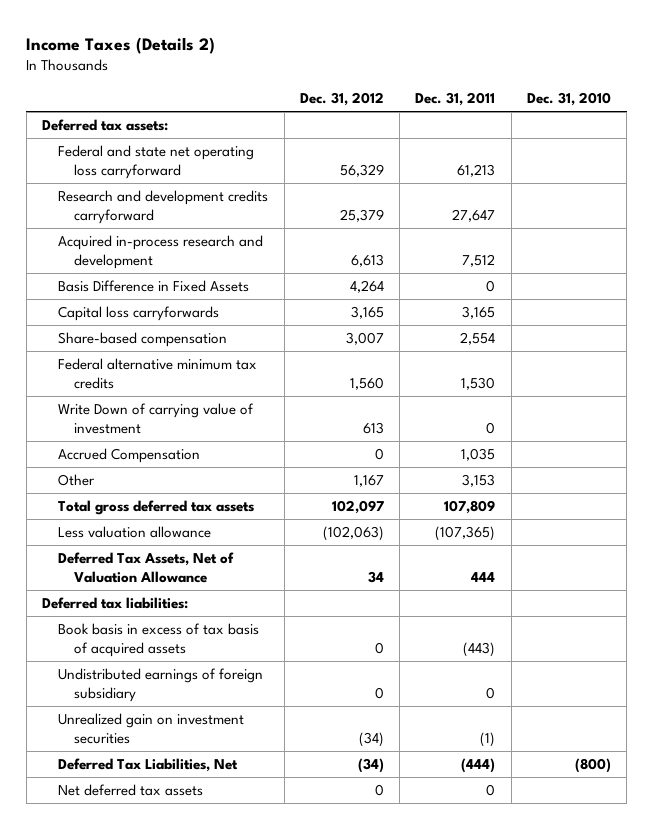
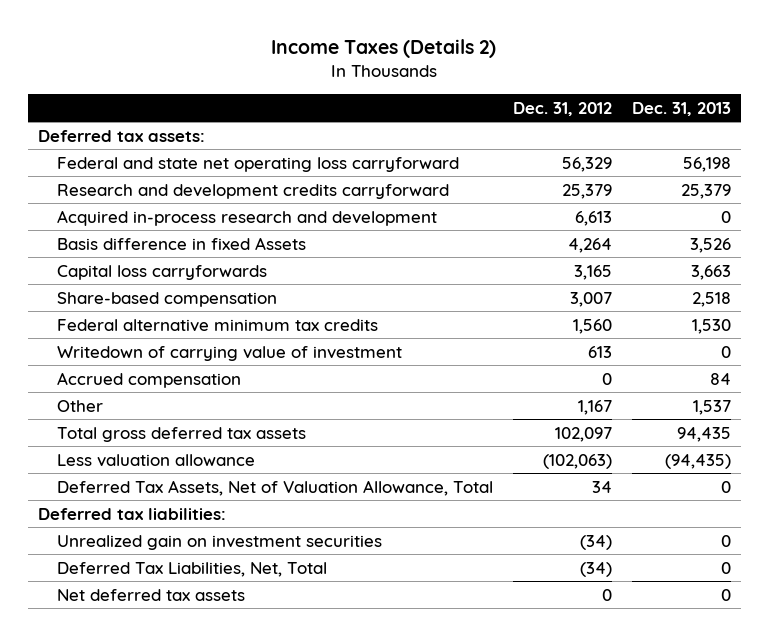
[415,92,496,107] Dec. 31, 2011 -> none
[526,92,611,107] Dec. 31, 2010 -> none
none -> [632,101,732,116] Dec. 31, 2013
[58,280,250,293] Basis Difference in Fixed Assets -> [57,236,307,250] Basis difference in fixed Assets
[58,403,255,435] Write Down of carrying value of investment -> [57,345,403,361] Writedown of carrying value of investment
[58,448,201,464] Accrued Compensation -> [57,371,242,388] Accrued compensation
[58,552,235,584] Deferred Tax Assets, Net of Valuation Allowance -> [57,479,494,496] Deferred Tax Assets, Net of Valuation Allowance, Total
[58,623,260,658] Book basis in excess of tax basis of acquired assets -> none
[58,668,264,703] Undistributed earnings of foreign subsidiary -> none
[58,758,239,773] Deferred Tax Liabilities, Net -> [57,561,328,577] Deferred Tax Liabilities, Net, Total

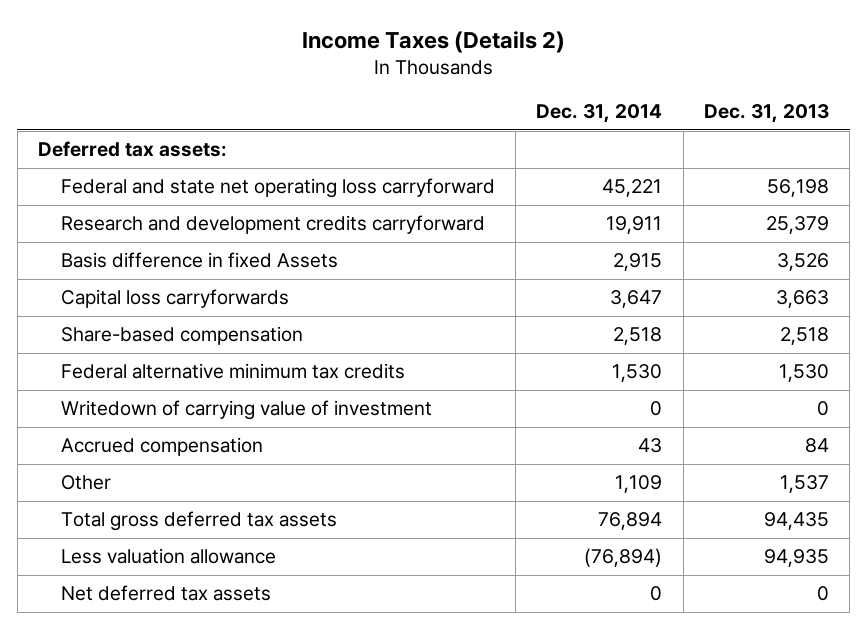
[513,101,613,116] Dec. 31, 2012 -> none
none -> [536,104,663,124] Dec. 31, 2014
[57,209,438,226] Acquired in-process research and development -> none
[57,479,494,496] Deferred Tax Assets, Net of Valuation Allowance, Total -> none
[37,507,226,520] Deferred tax liabilities: -> none
[57,534,383,550] Unrealized gain on investment securities -> none
[57,561,328,577] Deferred Tax Liabilities, Net, Total -> none
[665,453,732,469] (94,435) -> [763,549,829,568] 94,935

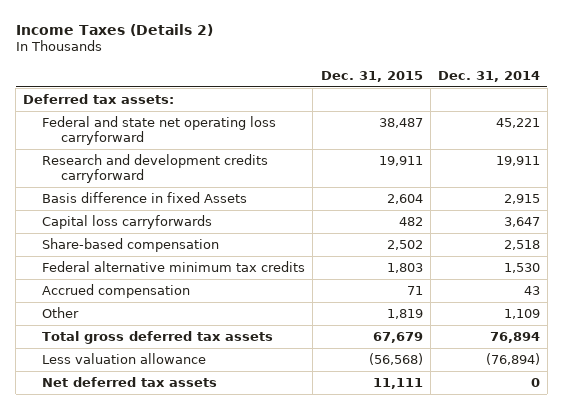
[703,104,829,124] Dec. 31, 2013 -> none
none -> [320,70,423,82] Dec. 31, 2015
[60,400,432,421] Writedown of carrying value of investment -> none

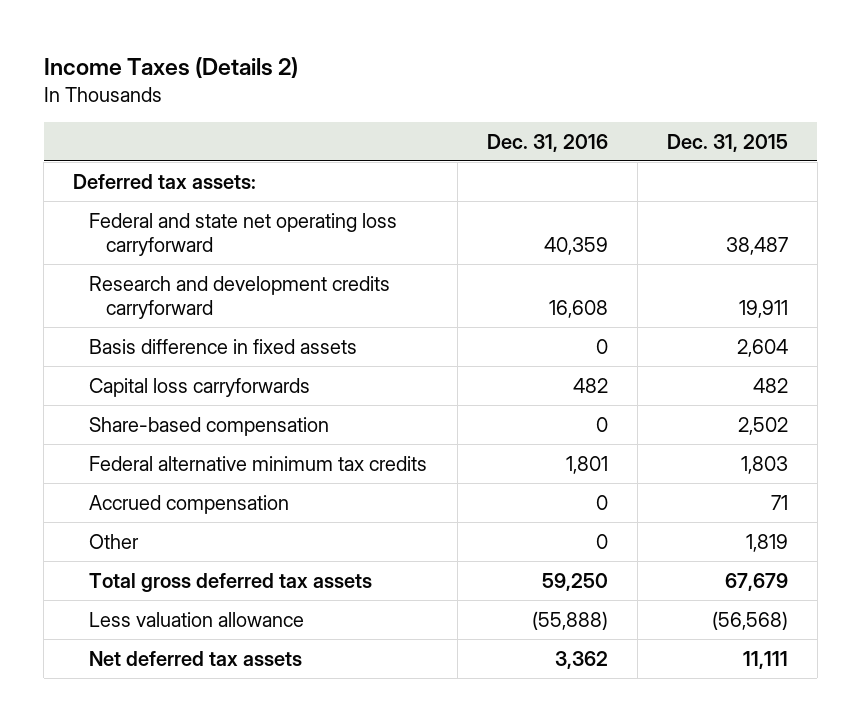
[437,70,540,82] Dec. 31, 2014 -> none
none -> [486,133,608,152] Dec. 31, 2016
[42,192,248,204] Basis difference in fixed Assets -> [89,338,358,354] Basis difference in fixed assets

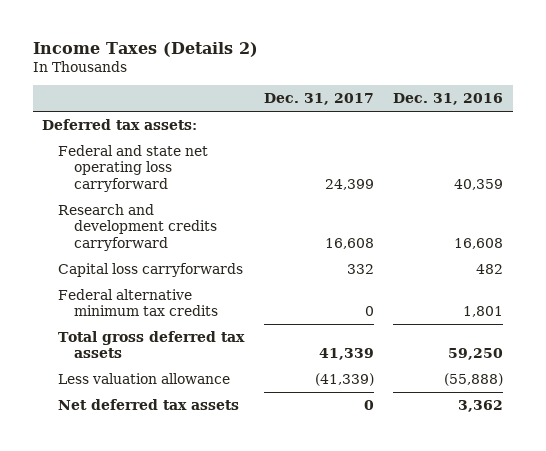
[666,133,788,152] Dec. 31, 2015 -> none
none -> [263,93,374,106] Dec. 31, 2017
[89,338,358,354] Basis difference in fixed assets -> none
[89,416,330,436] Share-based compensation -> none
[89,494,290,514] Accrued compensation -> none
[89,533,140,549] Other -> none

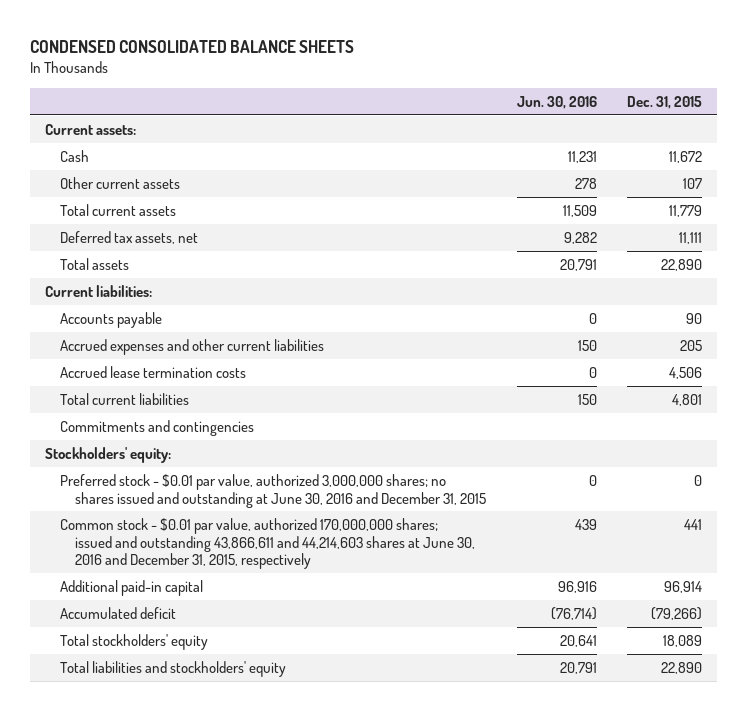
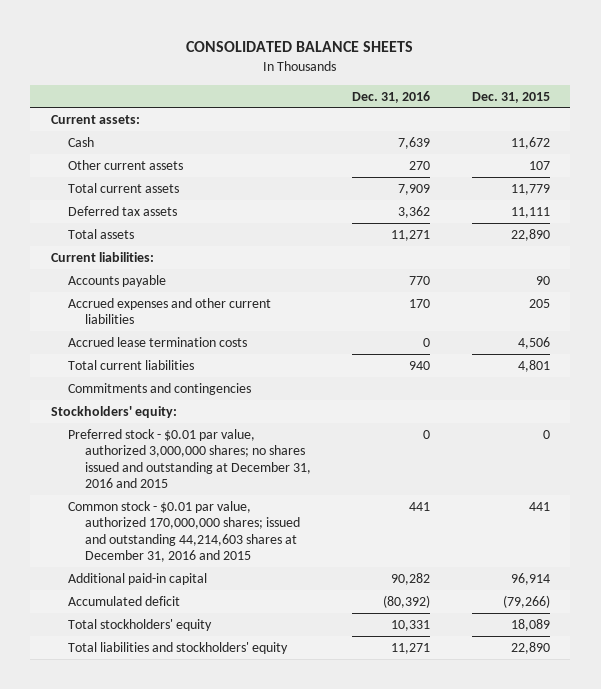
[29,39,354,53] CONDENSED CONSOLIDATED BALANCE SHEETS -> [186,41,414,53] CONSOLIDATED BALANCE SHEETS
[516,95,597,109] Jun. 30, 2016 -> none
none -> [352,90,431,103] Dec. 31, 2016
[60,230,199,244] Deferred tax assets, net -> [68,205,178,216] Deferred tax assets
[60,473,487,508] Preferred stock - $0.01 par value, authorized 3,000,000 shares; no shares issued and outstanding at June 30, 2016 and December 31, 2015 -> [68,428,311,489] Preferred stock - $0.01 par value, authorized 3,000,000 shares; no shares issued and outstanding at December 31, 2016 and 2015
[60,517,476,570] Common stock - $0.01 par value, authorized 170,000,000 shares; issued and outstanding 43,866,611 and 44,214,603 shares at June 30, 2016 and December 31, 2015, respectively -> [68,500,300,563] Common stock - $0.01 par value, authorized 170,000,000 shares; issued and outstanding 44,214,603 shares at December 31, 2016 and 2015

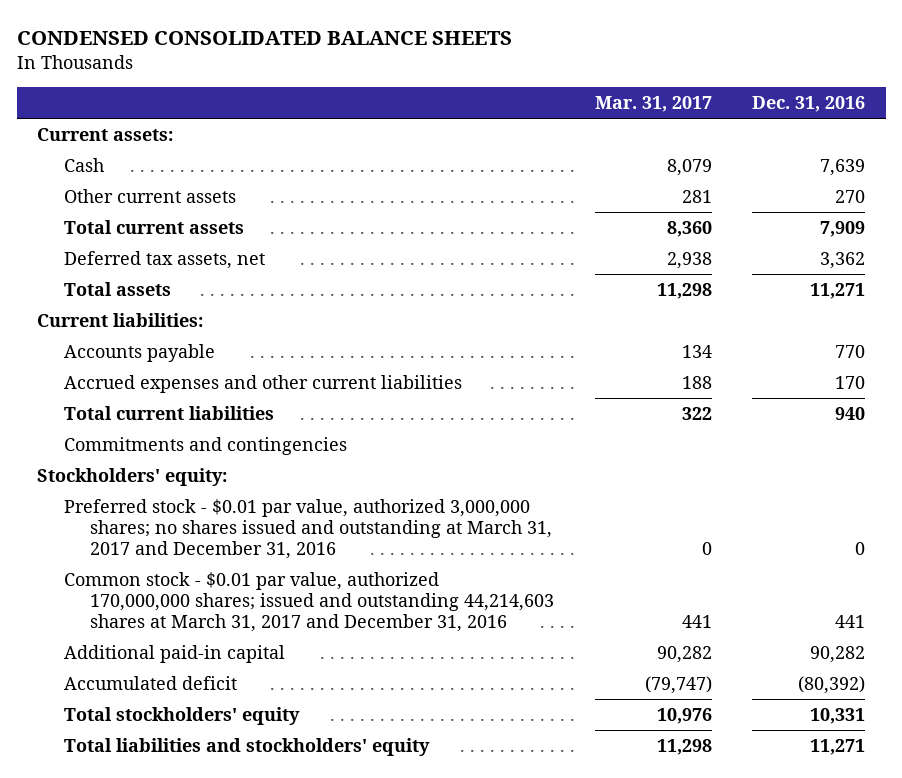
[186,41,414,53] CONSOLIDATED BALANCE SHEETS -> [16,30,512,45] CONDENSED CONSOLIDATED BALANCE SHEETS
[471,91,550,103] Dec. 31, 2015 -> none
none -> [594,96,712,113] Mar. 31, 2017
[68,205,178,216] Deferred tax assets -> [63,251,265,270] Deferred tax assets, net
[68,336,248,347] Accrued lease termination costs -> none
[68,428,311,489] Preferred stock - $0.01 par value, authorized 3,000,000 shares; no shares issued and outstanding at December 31, 2016 and 2015 -> [63,499,553,560] Preferred stock - $0.01 par value, authorized 3,000,000 shares; no shares issued and outstanding at March 31, 2017 and December 31, 2016
[68,500,300,563] Common stock - $0.01 par value, authorized 170,000,000 shares; issued and outstanding 44,214,603 shares at December 31, 2016 and 2015 -> [63,572,555,633] Common stock - $0.01 par value, authorized 170,000,000 shares; issued and outstanding 44,214,603 shares at March 31, 2017 and December 31, 2016

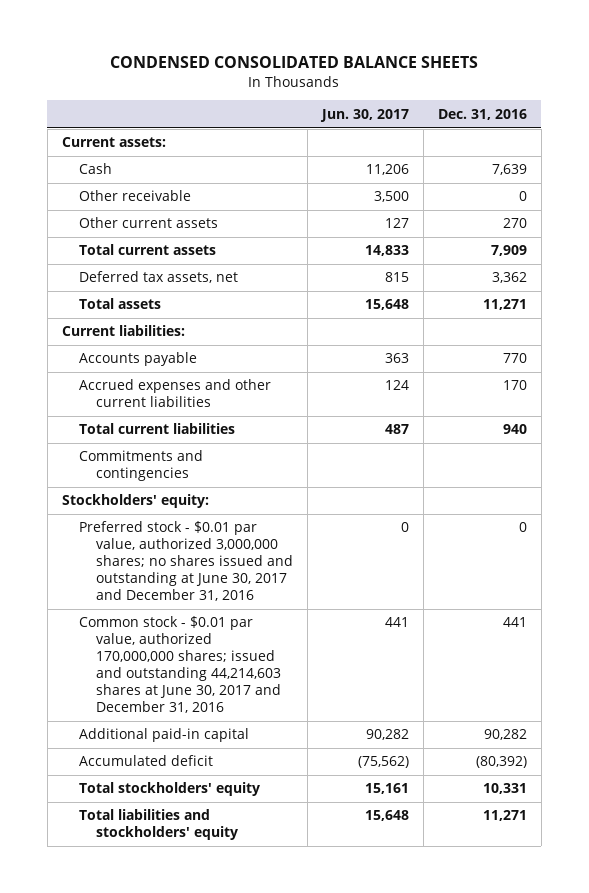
[594,96,712,113] Mar. 31, 2017 -> none
none -> [319,108,409,122] Jun. 30, 2017
none -> [78,190,191,202] Other receivable
[63,499,553,560] Preferred stock - $0.01 par value, authorized 3,000,000 shares; no shares issued and outstanding at March 31, 2017 and December 31, 2016 -> [78,521,294,601] Preferred stock - $0.01 par value, authorized 3,000,000 shares; no shares issued and outstanding at June 30, 2017 and December 31, 2016
[63,572,555,633] Common stock - $0.01 par value, authorized 170,000,000 shares; issued and outstanding 44,214,603 shares at March 31, 2017 and December 31, 2016 -> [78,616,282,713] Common stock - $0.01 par value, authorized 170,000,000 shares; issued and outstanding 44,214,603 shares at June 30, 2017 and December 31, 2016

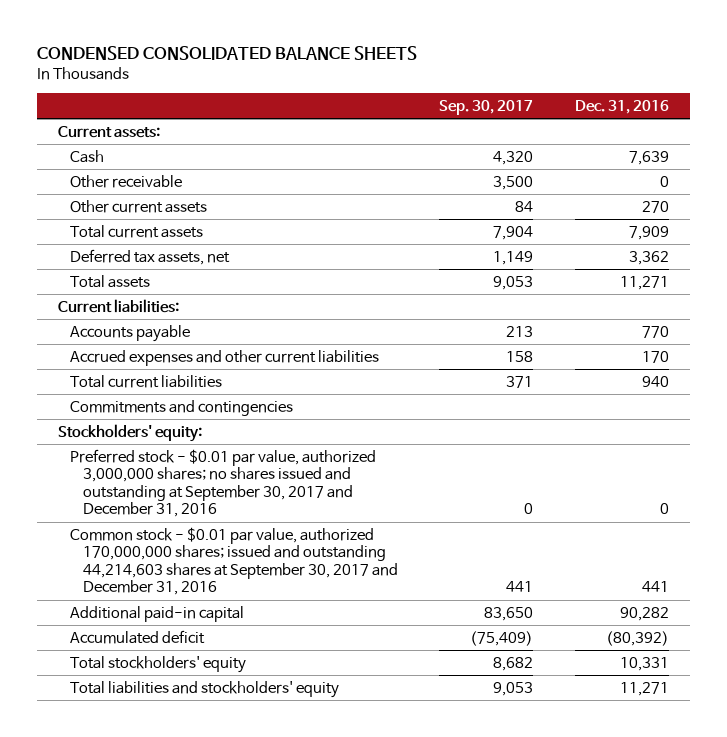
[319,108,409,122] Jun. 30, 2017 -> none
none -> [439,99,534,115] Sep. 30, 2017
[78,521,294,601] Preferred stock - $0.01 par value, authorized 3,000,000 shares; no shares issued and outstanding at June 30, 2017 and December 31, 2016 -> [70,448,377,517] Preferred stock - $0.01 par value, authorized 3,000,000 shares; no shares issued and outstanding at September 30, 2017 and December 31, 2016
[78,616,282,713] Common stock - $0.01 par value, authorized 170,000,000 shares; issued and outstanding 44,214,603 shares at June 30, 2017 and December 31, 2016 -> [70,526,398,595] Common stock - $0.01 par value, authorized 170,000,000 shares; issued and outstanding 44,214,603 shares at September 30, 2017 and December 31, 2016

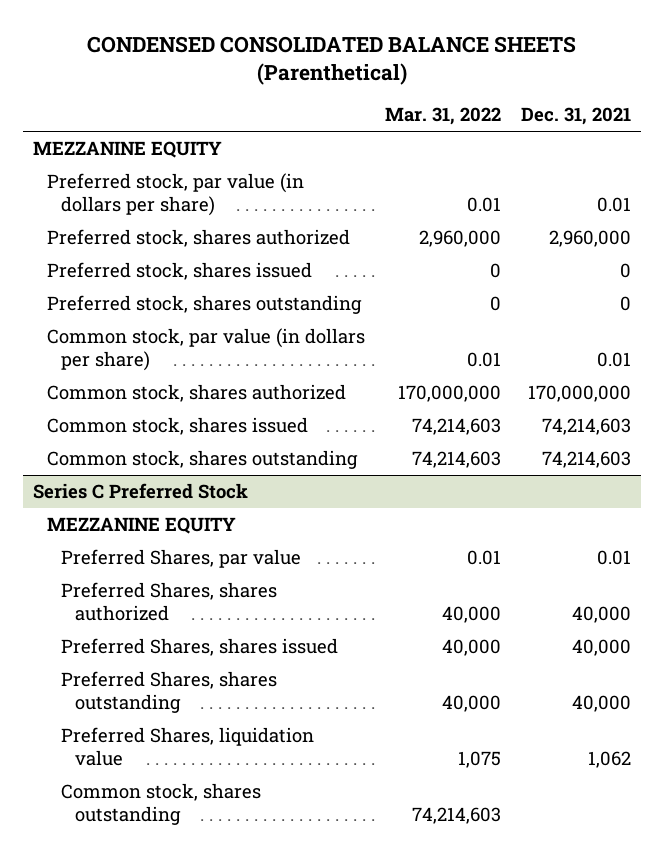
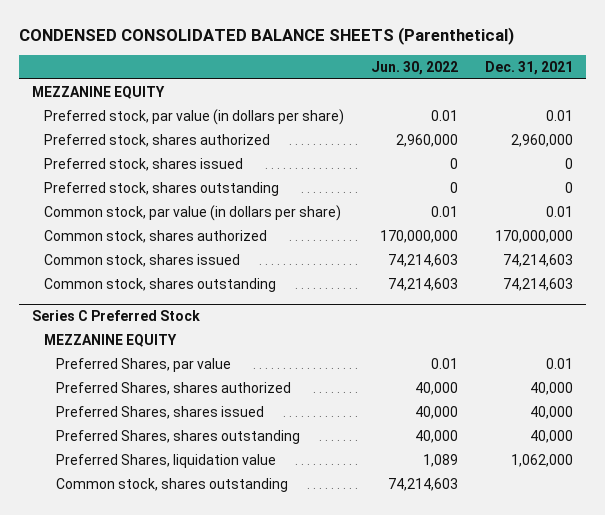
[385,107,502,126] Mar. 31, 2022 -> none
none -> [371,61,459,76] Jun. 30, 2022
[588,751,632,769] 1,062 -> [510,453,573,467] 1,062,000

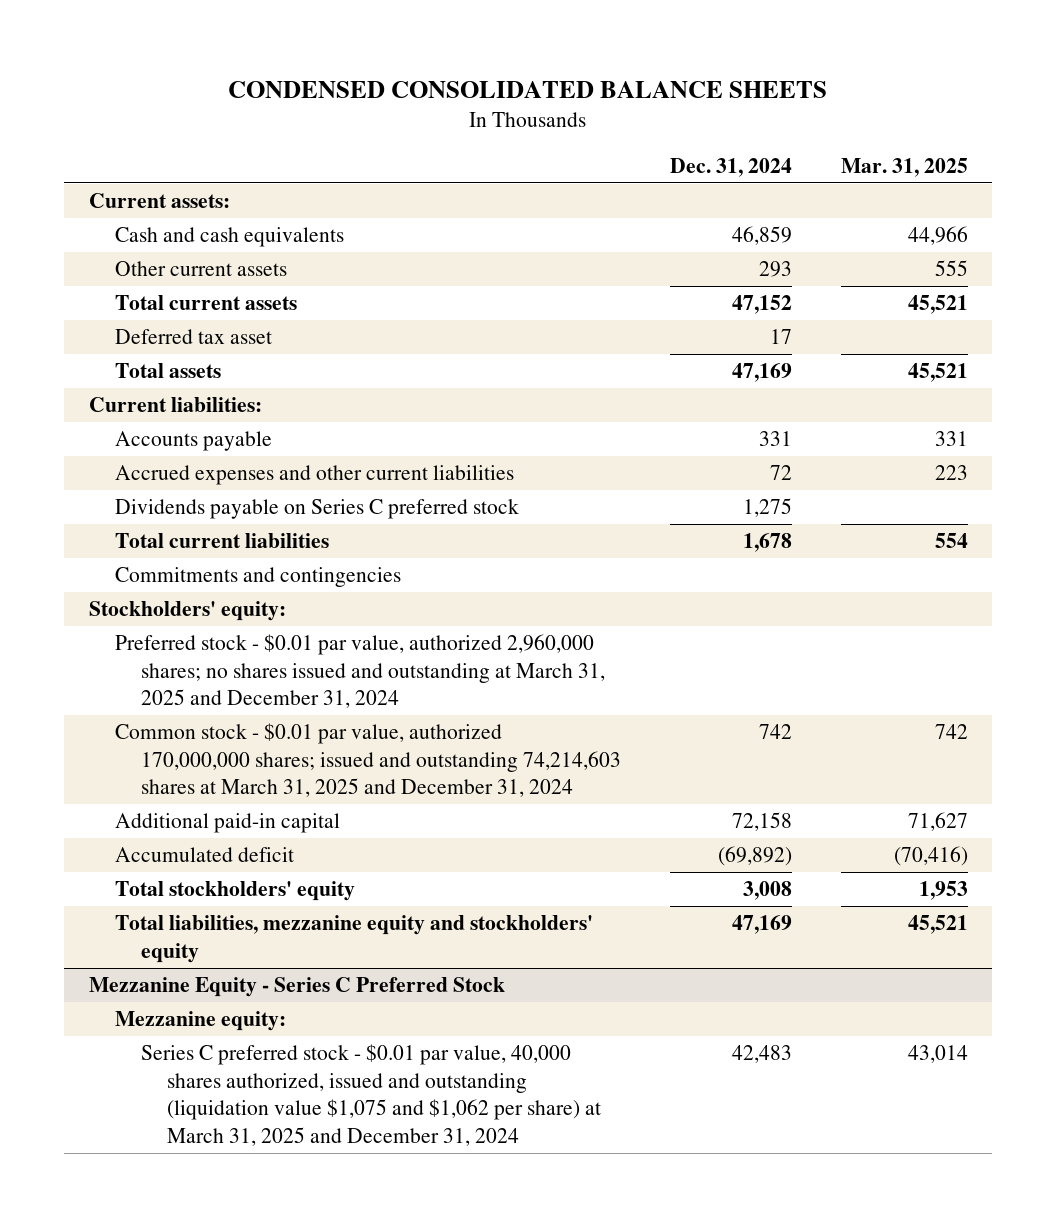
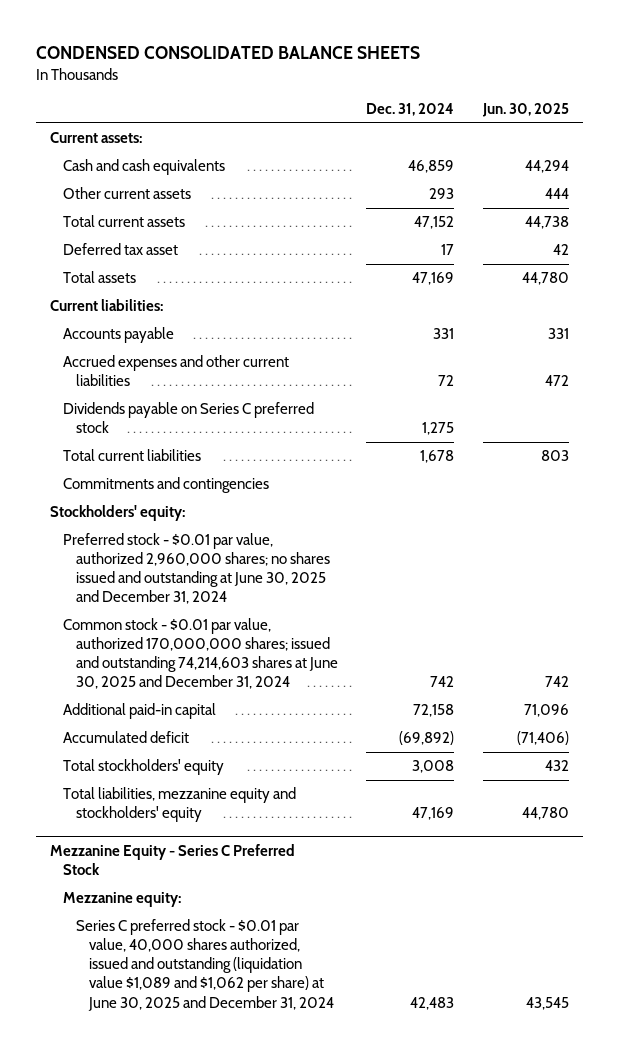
[840,157,968,177] Mar. 31, 2025 -> none
none -> [481,102,569,117] Jun. 30, 2025
[114,634,606,709] Preferred stock - $0.01 par value, authorized 2,960,000 shares; no shares issued and outstanding at March 31, 2025 and December 31, 2024 -> [62,533,330,605] Preferred stock - $0.01 par value, authorized 2,960,000 shares; no shares issued and outstanding at June 30, 2025 and December 31, 2024
[114,723,622,798] Common stock - $0.01 par value, authorized 170,000,000 shares; issued and outstanding 74,214,603 shares at March 31, 2025 and December 31, 2024 -> [62,618,338,690] Common stock - $0.01 par value, authorized 170,000,000 shares; issued and outstanding 74,214,603 shares at June 30, 2025 and December 31, 2024
[141,1044,602,1146] Series C preferred stock - $0.01 par value, 40,000 shares authorized, issued and outstanding (liquidation value $1,075 and $1,062 per share) at March 31, 2025 and December 31, 2024 -> [75,919,334,1011] Series C preferred stock - $0.01 par value, 40,000 shares authorized, issued and outstanding (liquidation value $1,089 and $1,062 per share) at June 30, 2025 and December 31, 2024

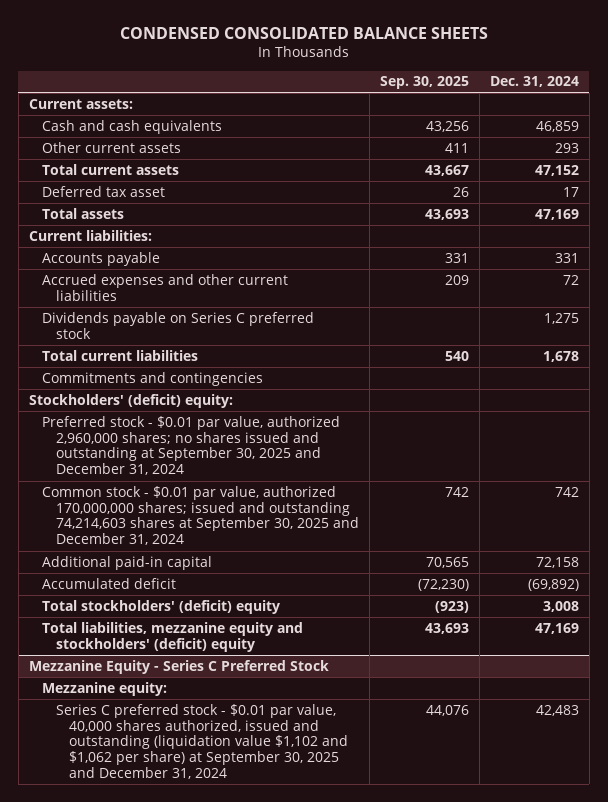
[481,102,569,117] Jun. 30, 2025 -> none
none -> [379,76,469,90] Sep. 30, 2025
[49,505,185,522] Stockholders' equity: -> [28,393,233,408] Stockholders' (deficit) equity:
[62,533,330,605] Preferred stock - $0.01 par value, authorized 2,960,000 shares; no shares issued and outstanding at June 30, 2025 and December 31, 2024 -> [42,415,341,476] Preferred stock - $0.01 par value, authorized 2,960,000 shares; no shares issued and outstanding at September 30, 2025 and December 31, 2024
[62,618,338,690] Common stock - $0.01 par value, authorized 170,000,000 shares; issued and outstanding 74,214,603 shares at June 30, 2025 and December 31, 2024 -> [42,485,359,546] Common stock - $0.01 par value, authorized 170,000,000 shares; issued and outstanding 74,214,603 shares at September 30, 2025 and December 31, 2024
[62,759,224,776] Total stockholders' equity -> [42,599,281,614] Total stockholders' (deficit) equity
[62,787,296,823] Total liabilities, mezzanine equity and stockholders' equity -> [42,621,304,652] Total liabilities, mezzanine equity and stockholders' (deficit) equity
[75,919,334,1011] Series C preferred stock - $0.01 par value, 40,000 shares authorized, issued and outstanding (liquidation value $1,089 and $1,062 per share) at June 30, 2025 and December 31, 2024 -> [55,703,349,780] Series C preferred stock - $0.01 par value, 40,000 shares authorized, issued and outstanding (liquidation value $1,102 and $1,062 per share) at September 30, 2025 and December 31, 2024

